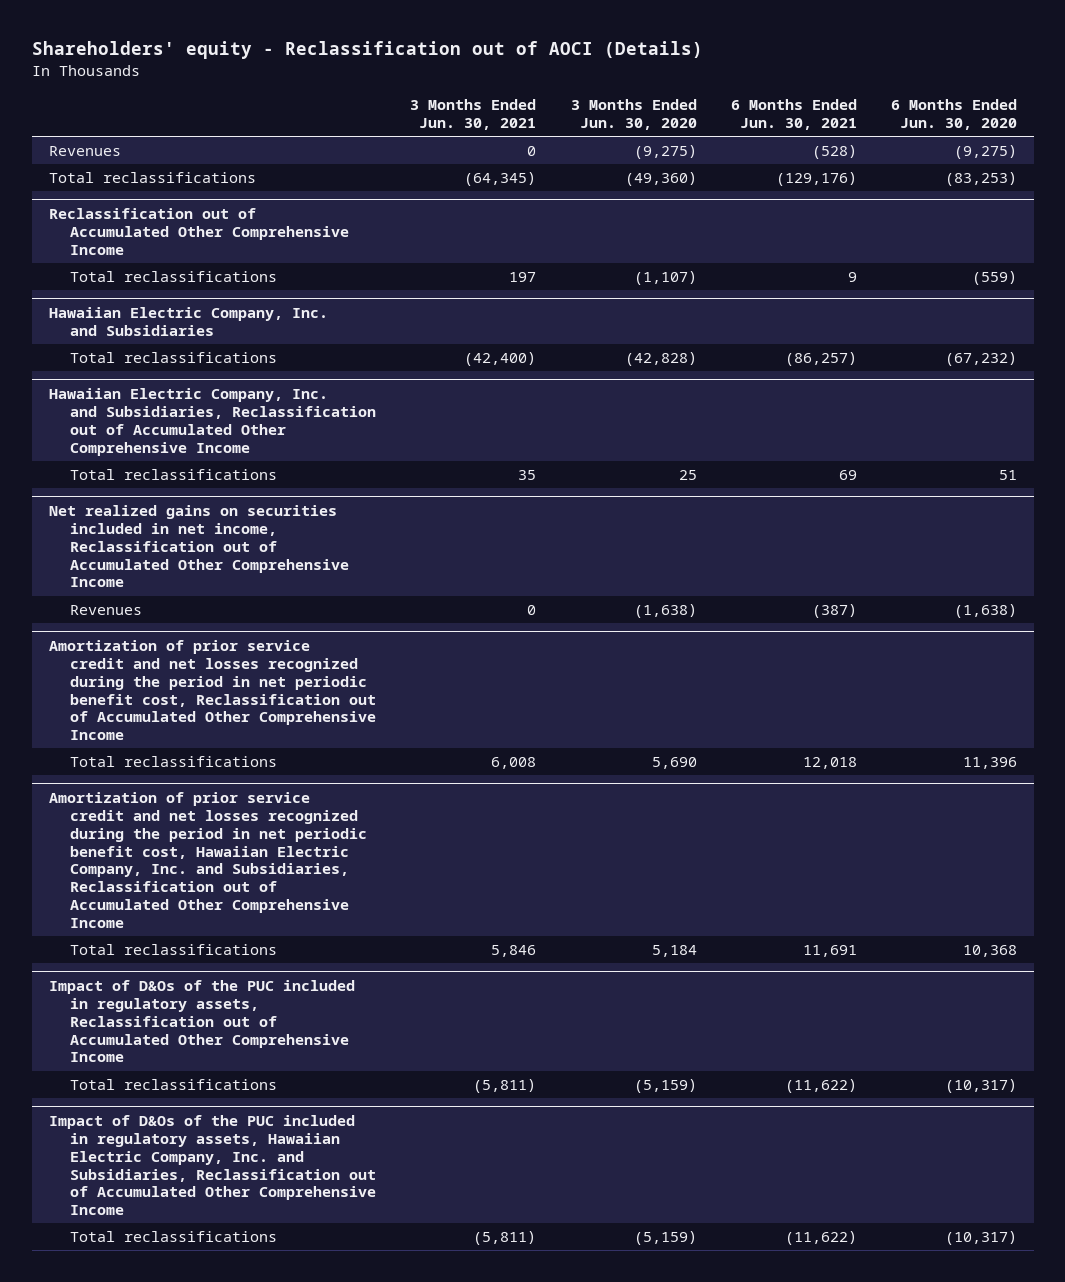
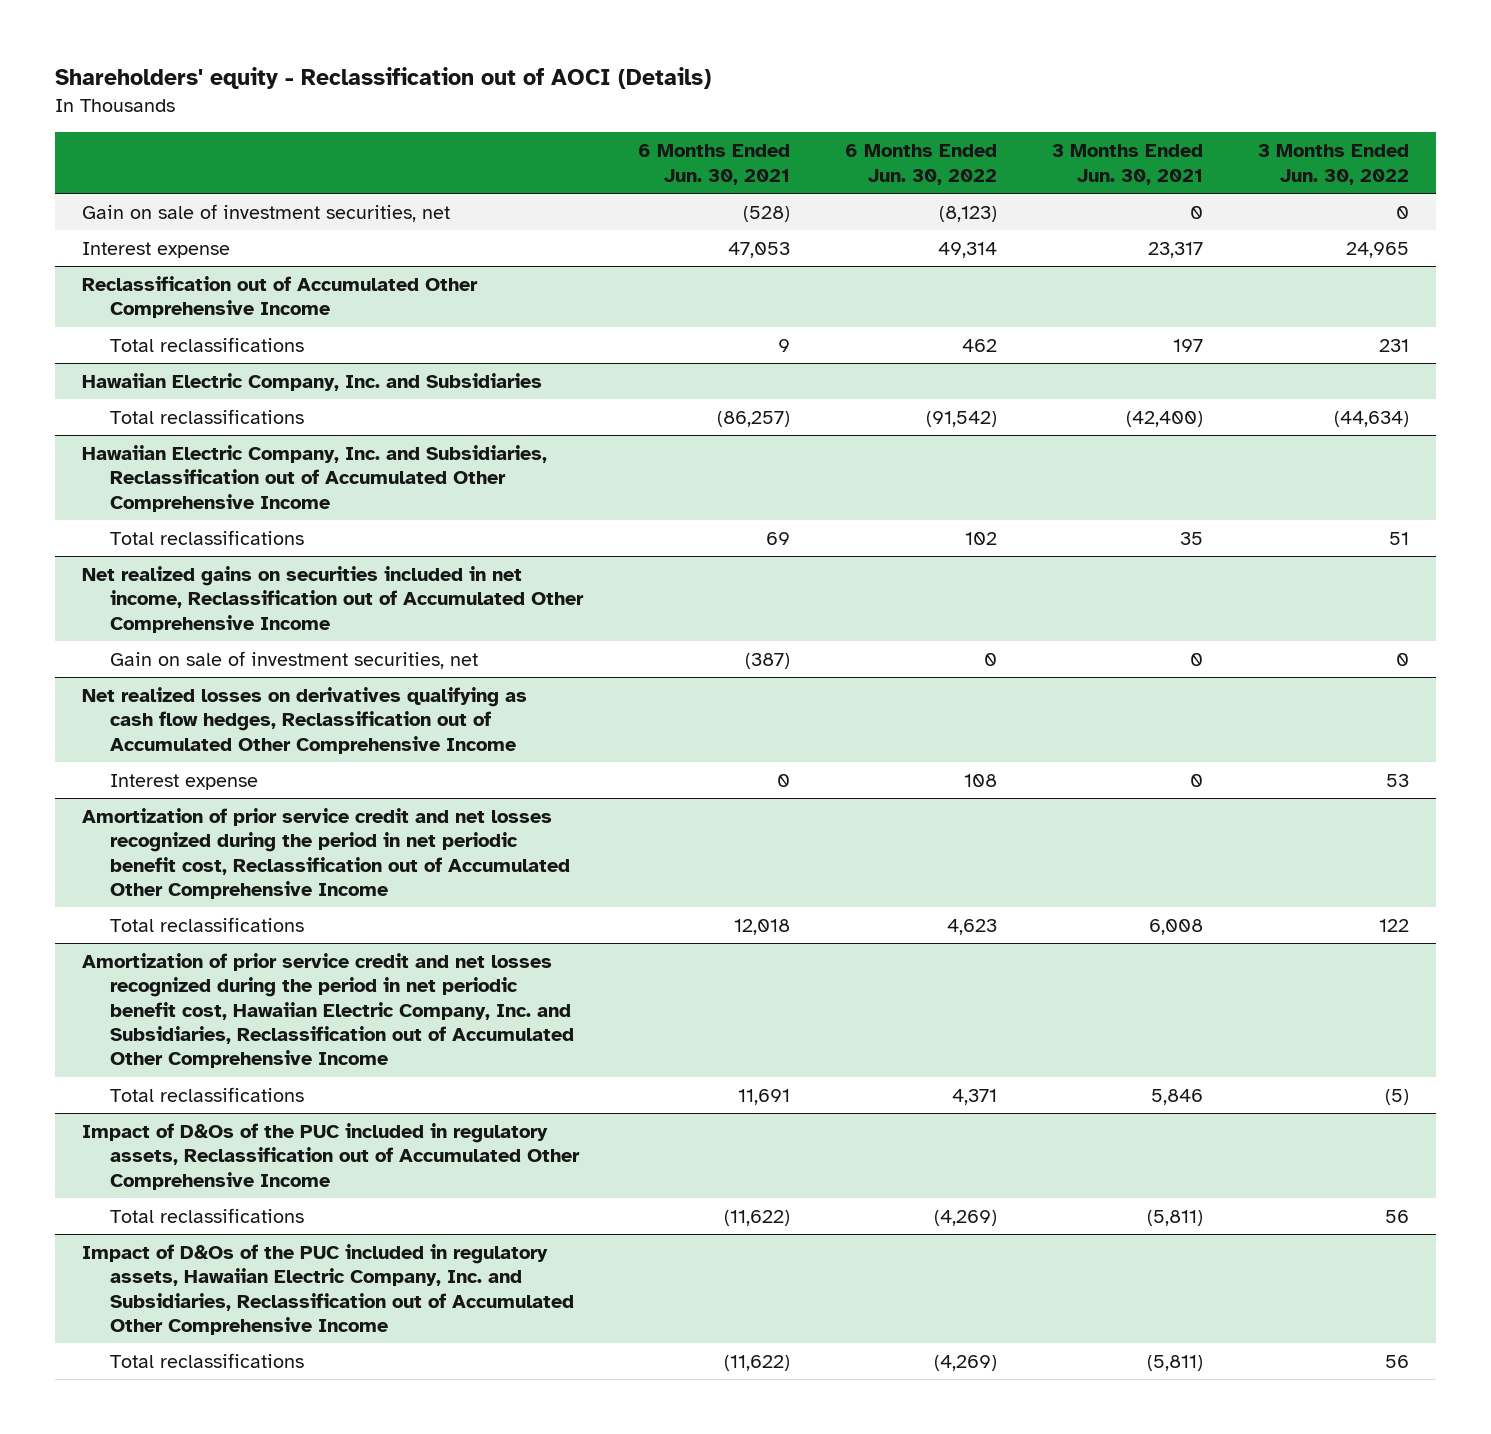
[570,98,697,130] 3 Months Ended Jun. 30, 2020 -> none
[890,98,1017,130] 6 Months Ended Jun. 30, 2020 -> none
none -> [844,144,997,185] 6 Months Ended Jun. 30, 2022
none -> [1257,144,1409,185] 3 Months Ended Jun. 30, 2022
[48,172,256,184] Total reclassifications -> none
[48,146,121,157] Revenues -> [82,204,451,223] Gain on sale of investment securities, net
none -> [82,242,231,259] Interest expense
[70,605,143,616] Revenues -> [109,651,478,670] Gain on sale of investment securities, net
none -> [82,687,528,754] Net realized losses on derivatives qualifying as cash flow hedges, Reclassification out of Accumulated Other Comprehensive Income
none -> [109,774,258,791] Interest expense

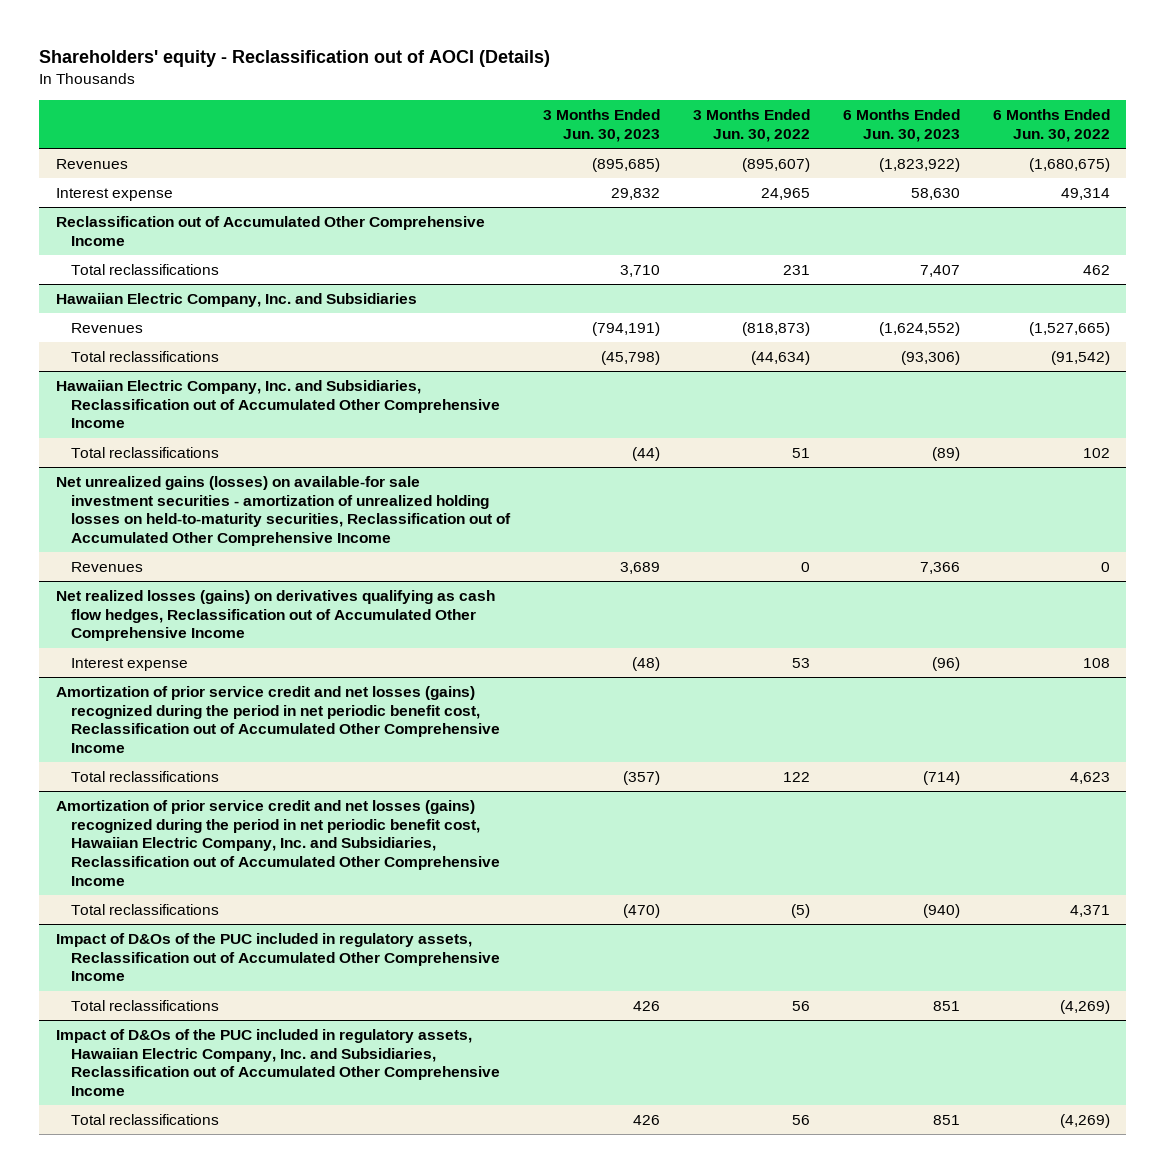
[637,144,790,185] 6 Months Ended Jun. 30, 2021 -> none
[1051,144,1203,185] 3 Months Ended Jun. 30, 2021 -> none
none -> [542,108,660,142] 3 Months Ended Jun. 30, 2023
none -> [842,108,960,142] 6 Months Ended Jun. 30, 2023
[82,204,451,223] Gain on sale of investment securities, net -> none
none -> [55,159,128,170] Revenues
none -> [71,323,144,334] Revenues
[82,566,584,633] Net realized gains on securities included in net income, Reclassification out of Accumulated Other Comprehensive Income -> none
[109,651,478,670] Gain on sale of investment securities, net -> none
none -> [55,476,512,547] Net unrealized gains (losses) on available-for sale investment securities - amortization of unrealized holding losses on held-to-maturity securities, Reclassification out of Accumulated Other Comprehensive Income
none -> [71,562,144,573] Revenues
[82,687,528,754] Net realized losses on derivatives qualifying as cash flow hedges, Reclassification out of Accumulated Other Comprehensive Income -> [55,590,495,642] Net realized losses (gains) on derivatives qualifying as cash flow hedges, Reclassification out of Accumulated Other Comprehensive Income
[82,808,570,899] Amortization of prior service credit and net losses recognized during the period in net periodic benefit cost, Reclassification out of Accumulated Other Comprehensive Income -> [55,686,501,754] Amortization of prior service credit and net losses (gains) recognized during the period in net periodic benefit cost, Reclassification out of Accumulated Other Comprehensive Income
[82,953,574,1069] Amortization of prior service credit and net losses recognized during the period in net periodic benefit cost, Hawaiian Electric Company, Inc. and Subsidiaries, Reclassification out of Accumulated Other Comprehensive Income -> [55,800,501,886] Amortization of prior service credit and net losses (gains) recognized during the period in net periodic benefit cost, Hawaiian Electric Company, Inc. and Subsidiaries, Reclassification out of Accumulated Other Comprehensive Income

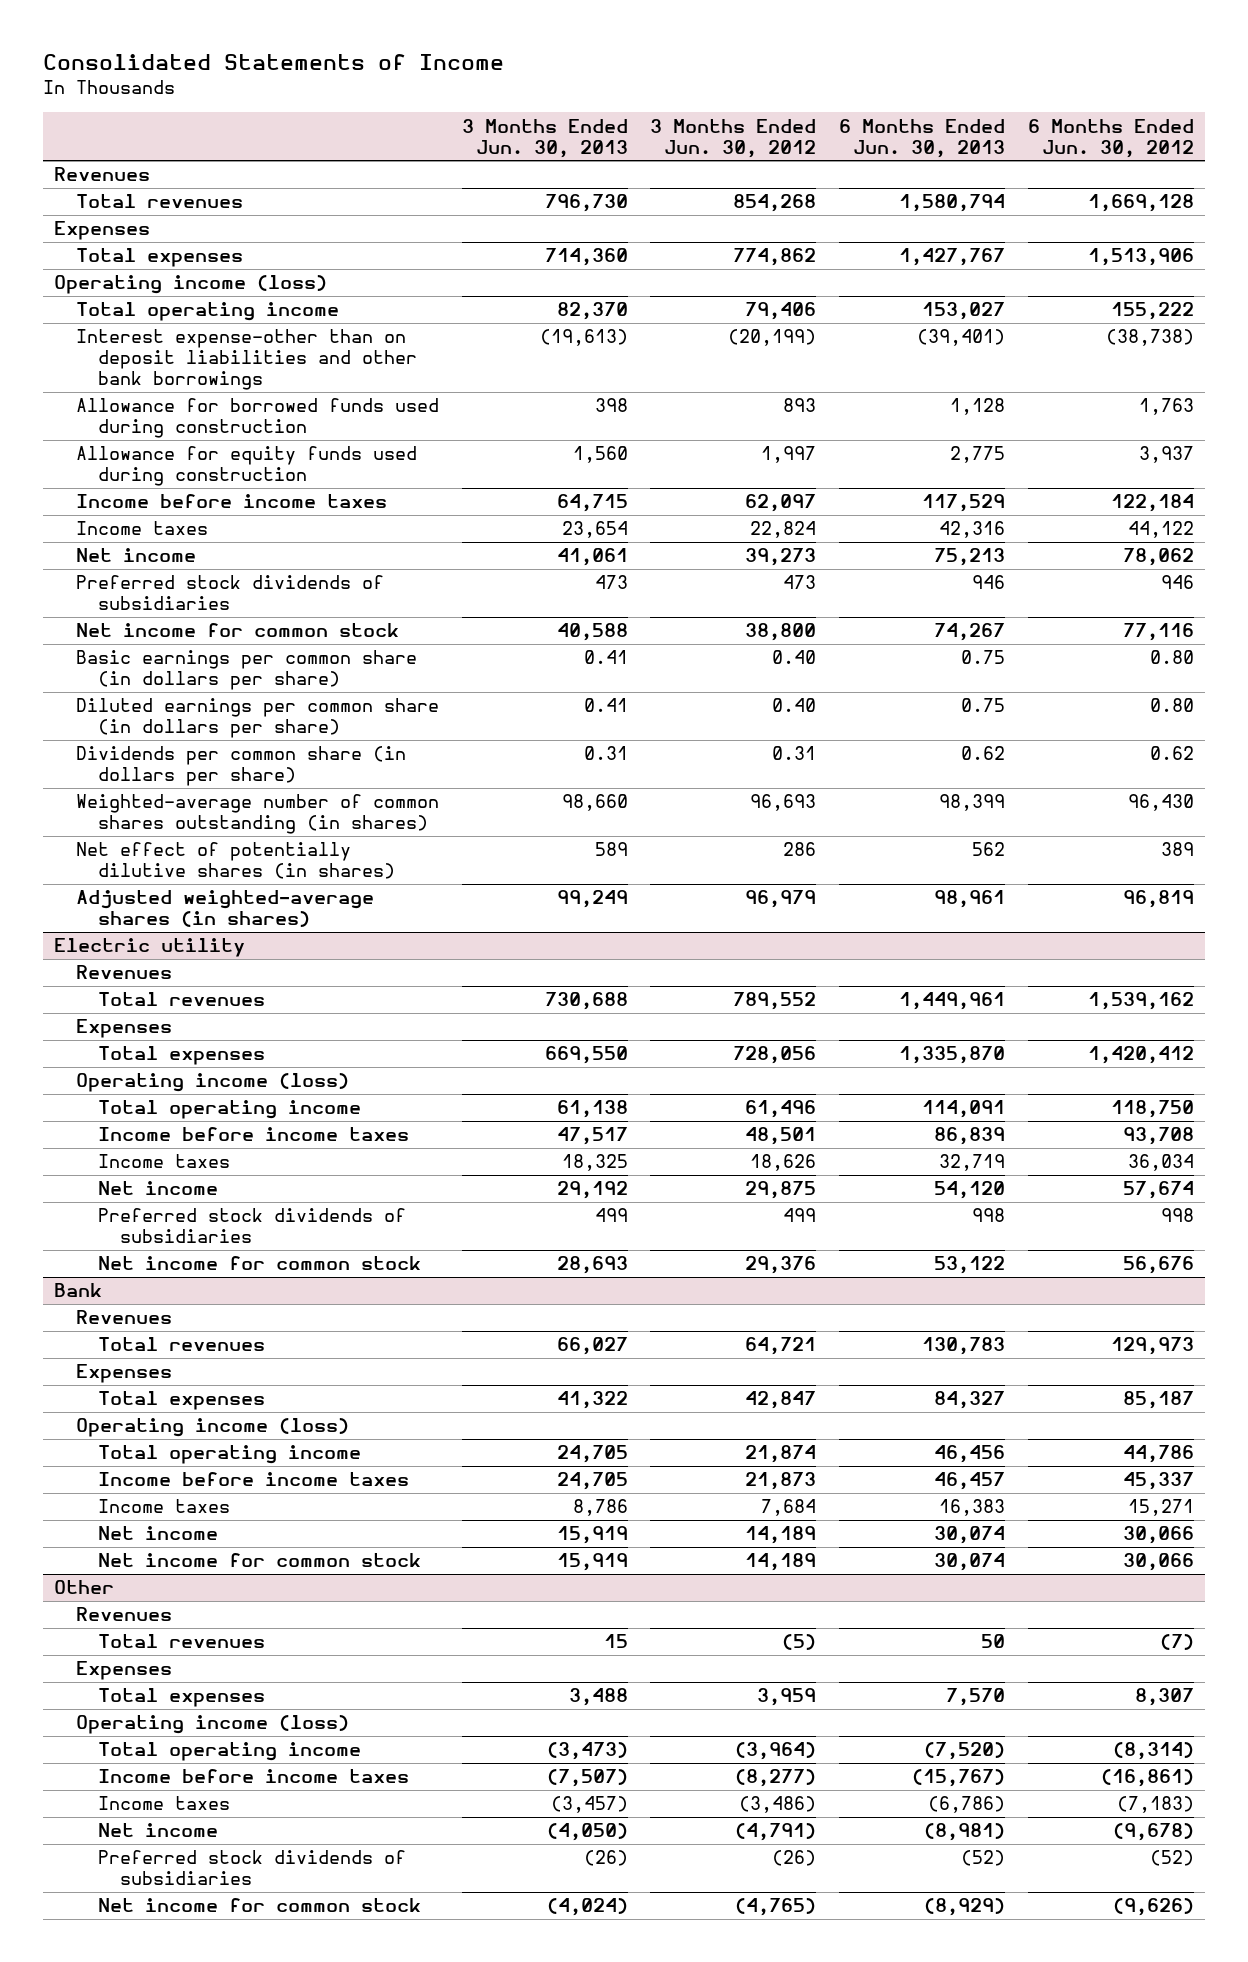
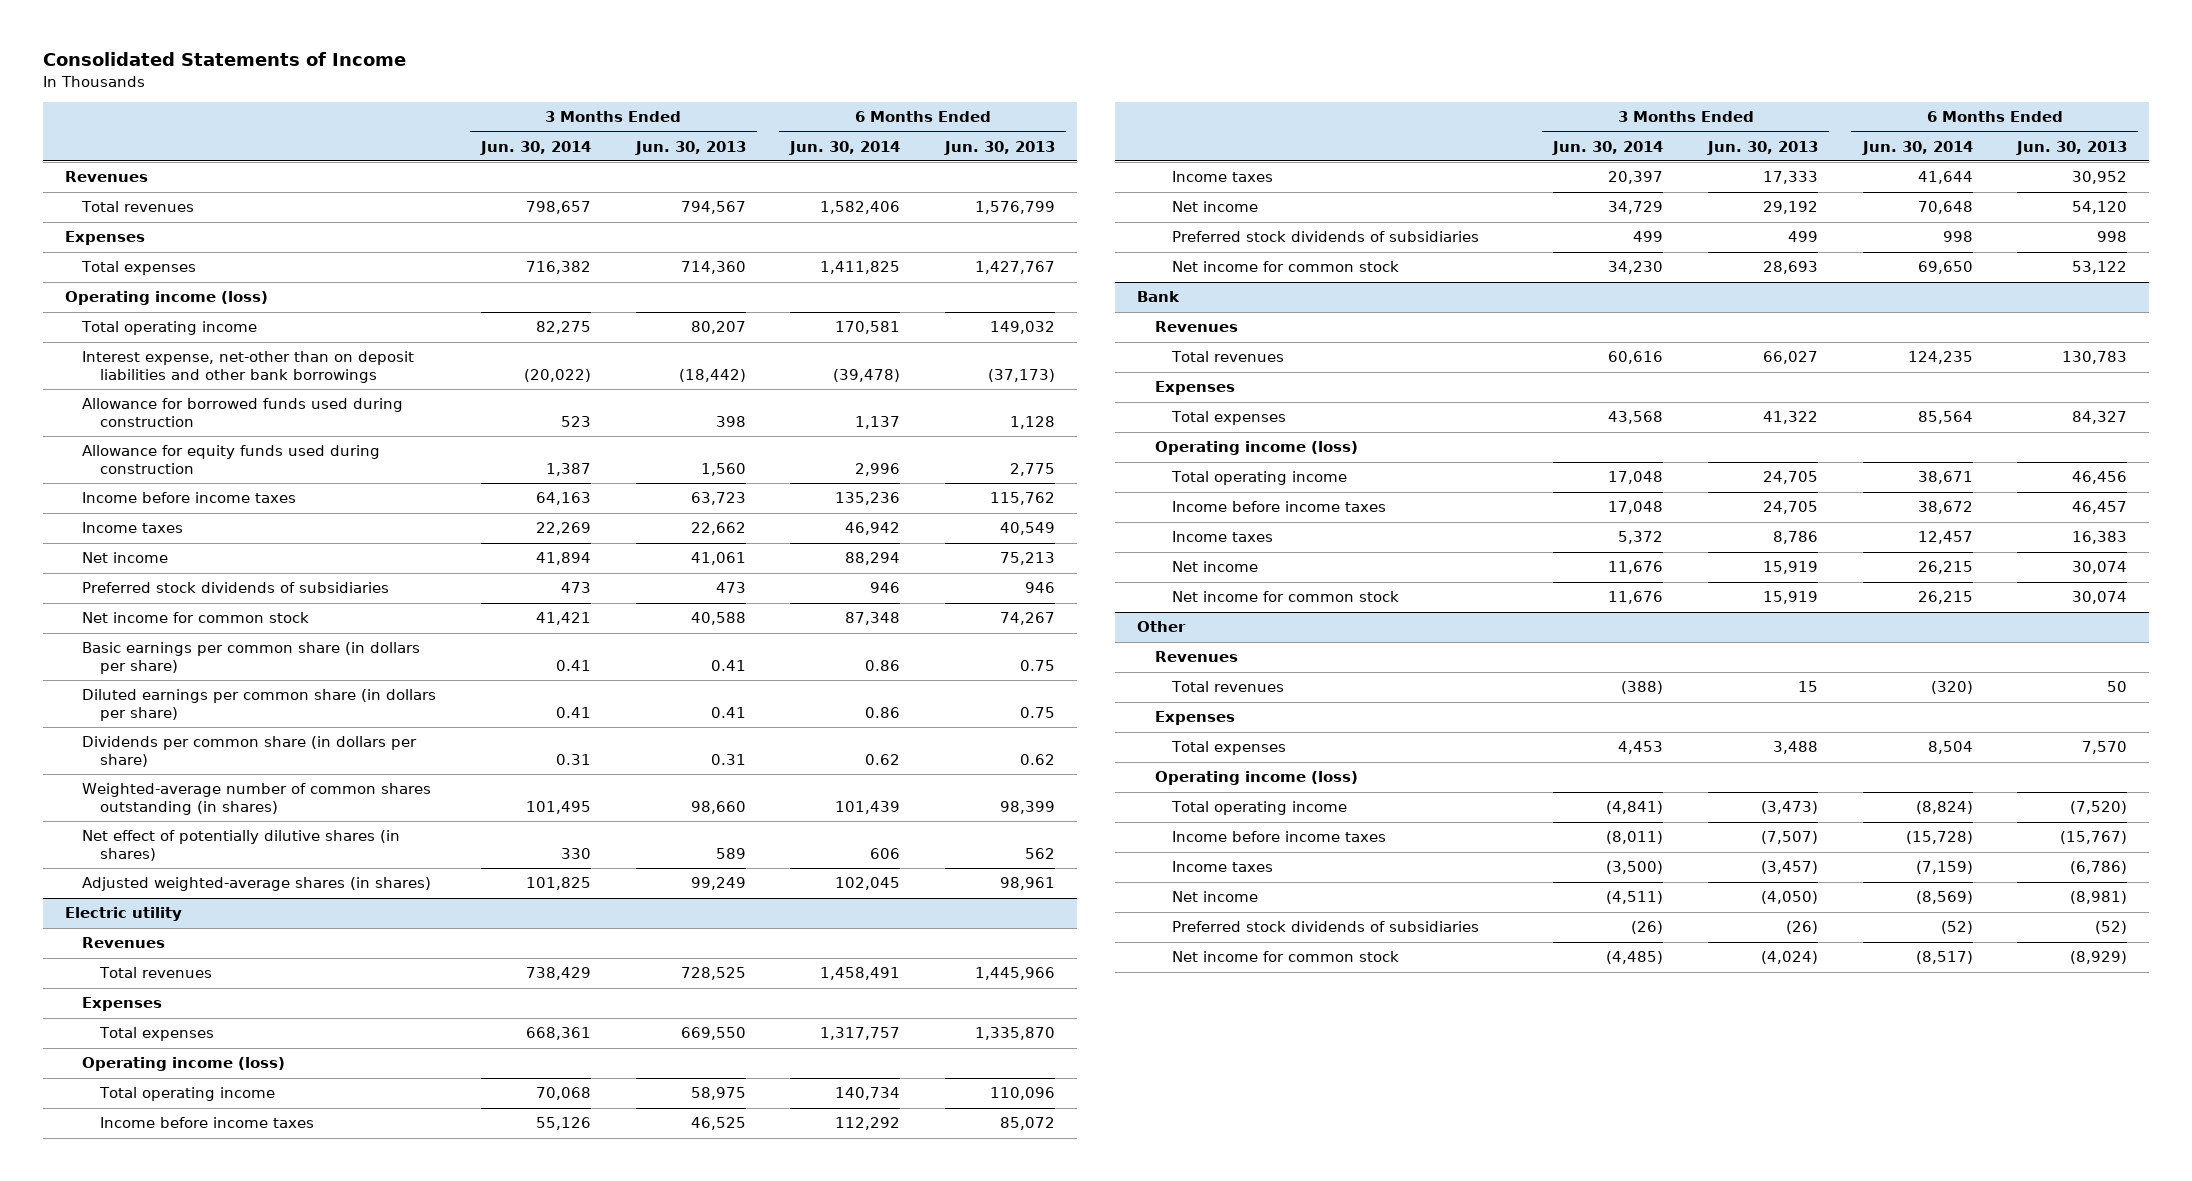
[650,118,817,158] 3 Months Ended Jun. 30, 2012 -> none
[1027,118,1194,158] 6 Months Ended Jun. 30, 2012 -> none
none -> [480,140,592,155] Jun. 30, 2014
none -> [789,140,901,155] Jun. 30, 2014
[544,194,628,213] 796,730 -> [680,201,746,215] 794,567
[898,194,1005,213] 1,580,794 -> [975,201,1056,215] 1,576,799
[556,302,628,321] 82,370 -> [690,321,746,335] 80,207
[921,302,1005,321] 153,027 -> [990,321,1056,335] 149,032
[76,329,417,391] Interest expense-other than on deposit liabilities and other bank borrowings -> [82,351,415,383] Interest expense, net-other than on deposit liabilities and other bank borrowings
[539,329,628,347] (19,613) -> [678,368,746,382] (18,442)
[916,329,1005,347] (39,401) -> [988,368,1056,382] (37,173)
[556,494,628,513] 64,715 -> [690,492,746,506] 63,723
[921,494,1005,513] 117,529 -> [990,492,1056,506] 115,762
[561,521,628,539] 23,654 -> [690,522,746,536] 22,662
[938,521,1005,539] 42,316 -> [1000,522,1056,536] 40,549
[544,992,628,1011] 730,688 -> [680,967,746,981] 728,525
[898,992,1005,1011] 1,449,961 -> [975,967,1056,981] 1,445,966
[556,1100,628,1119] 61,138 -> [690,1087,746,1101] 58,975
[921,1100,1005,1119] 114,091 -> [990,1087,1056,1101] 110,096
[556,1127,628,1146] 47,517 -> [690,1117,746,1131] 46,525
[933,1127,1005,1146] 86,839 -> [1000,1117,1056,1131] 85,072
[561,1154,628,1172] 18,325 -> [1762,171,1818,185] 17,333
[938,1154,1005,1172] 32,719 -> [2072,171,2128,185] 30,952

